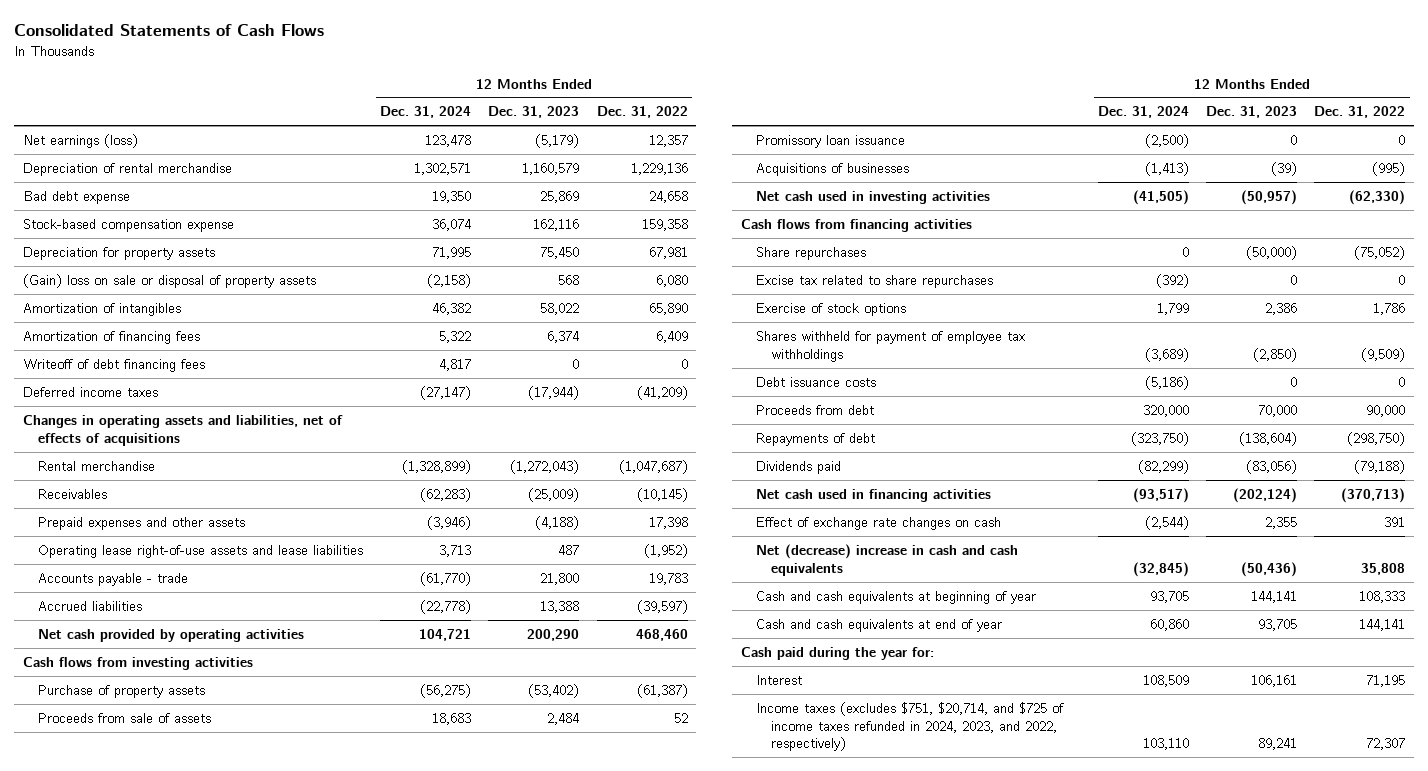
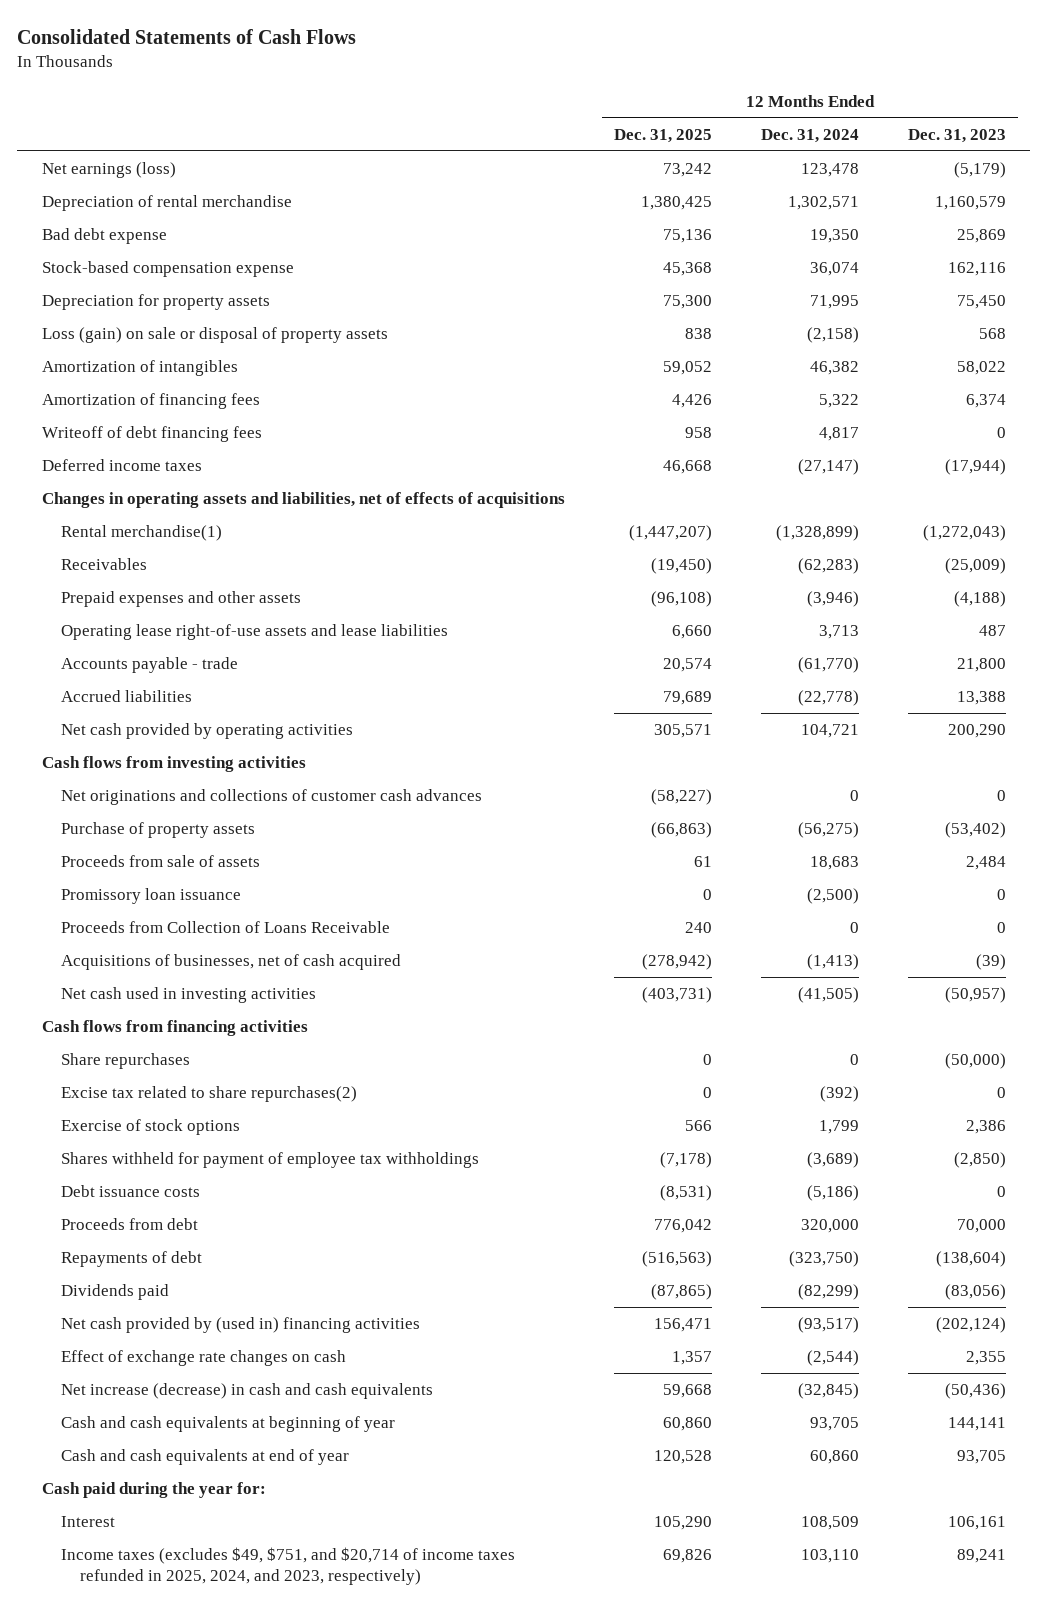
[596,106,688,119] Dec. 31, 2022 -> none
none -> [613,128,712,143] Dec. 31, 2025
[22,273,316,288] (Gain) loss on sale or disposal of property assets -> [41,327,388,344] Loss (gain) on sale or disposal of property assets
[37,460,155,471] Rental merchandise -> [60,525,222,542] Rental merchandise(1)
none -> [60,789,482,806] Net originations and collections of customer cash advances
none -> [60,921,390,934] Proceeds from Collection of Loans Receivable
[755,162,909,176] Acquisitions of businesses -> [60,954,401,971] Acquisitions of businesses, net of cash acquired
[755,274,993,288] Excise tax related to share repurchases -> [60,1086,357,1103] Excise tax related to share repurchases(2)
[755,488,991,502] Net cash used in financing activities -> [60,1317,420,1334] Net cash provided by (used in) financing activities
[755,543,1018,576] Net (decrease) increase in cash and cash equivalents -> [60,1383,433,1400] Net increase (decrease) in cash and cash equivalents
[755,701,1064,752] Income taxes (excludes $751, $20,714, and $725 of income taxes refunded in 2024, 2023, and 2022, respectively) -> [60,1547,515,1585] Income taxes (excludes $49, $751, and $20,714 of income taxes refunded in 2025, 2024, and 2023, respectively)

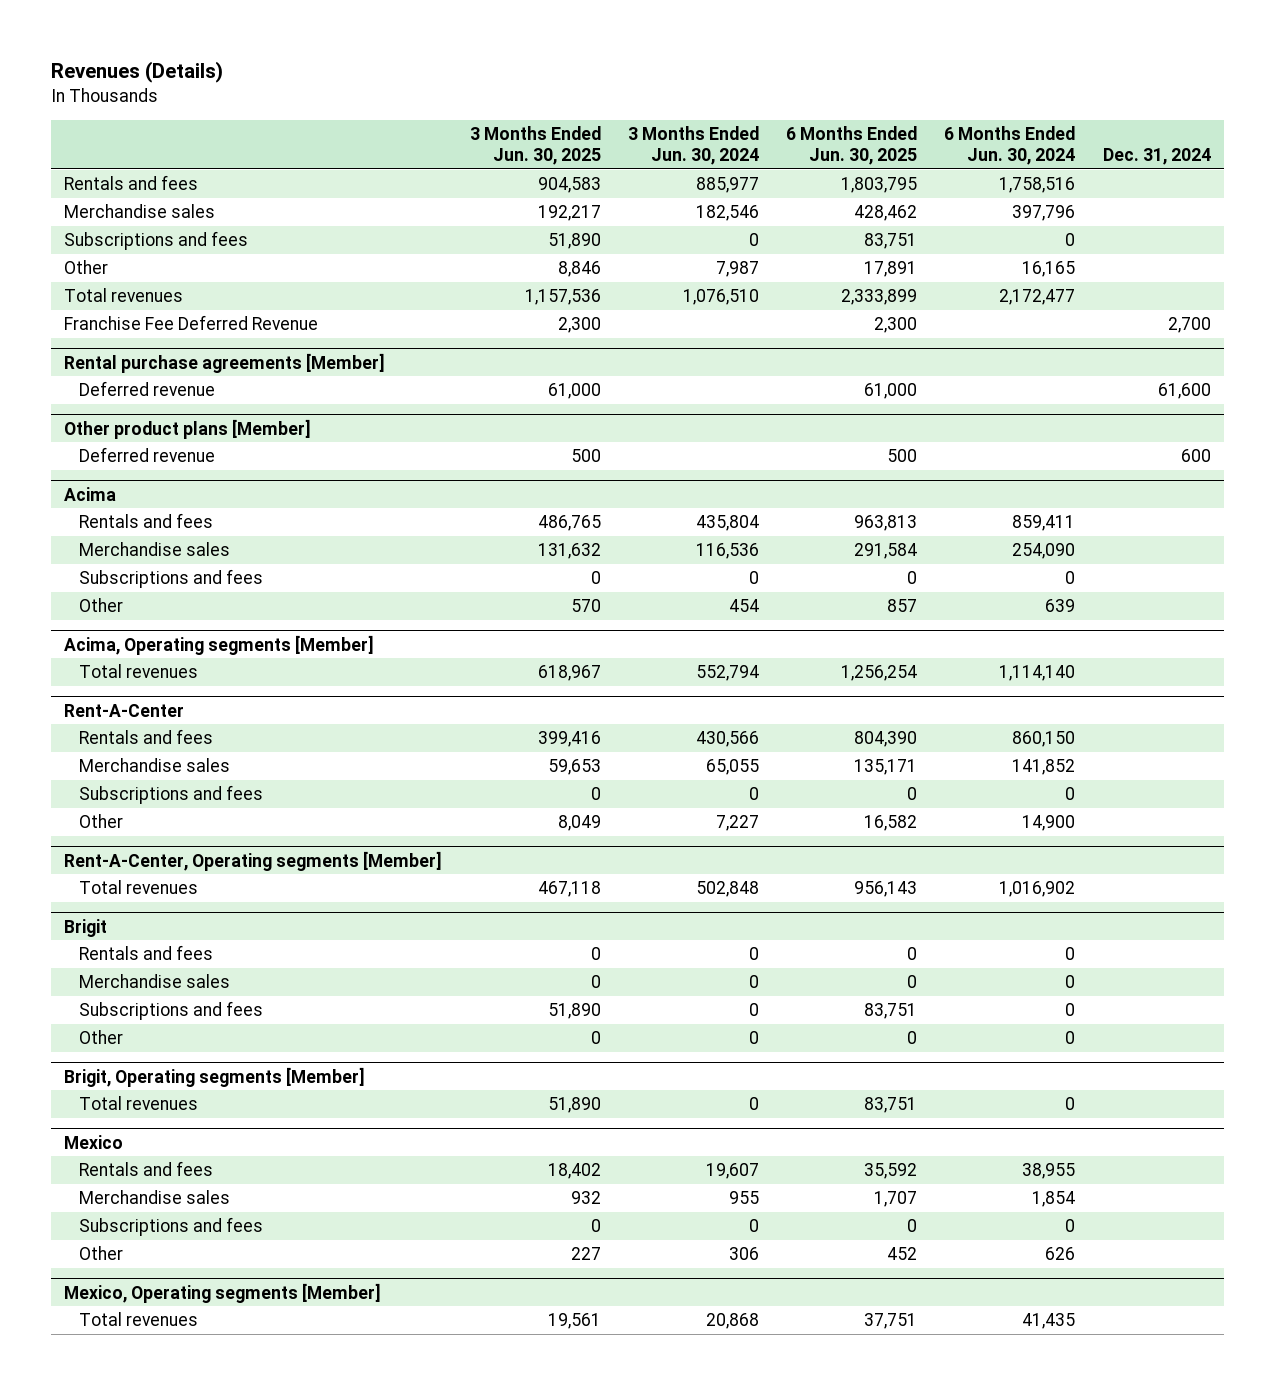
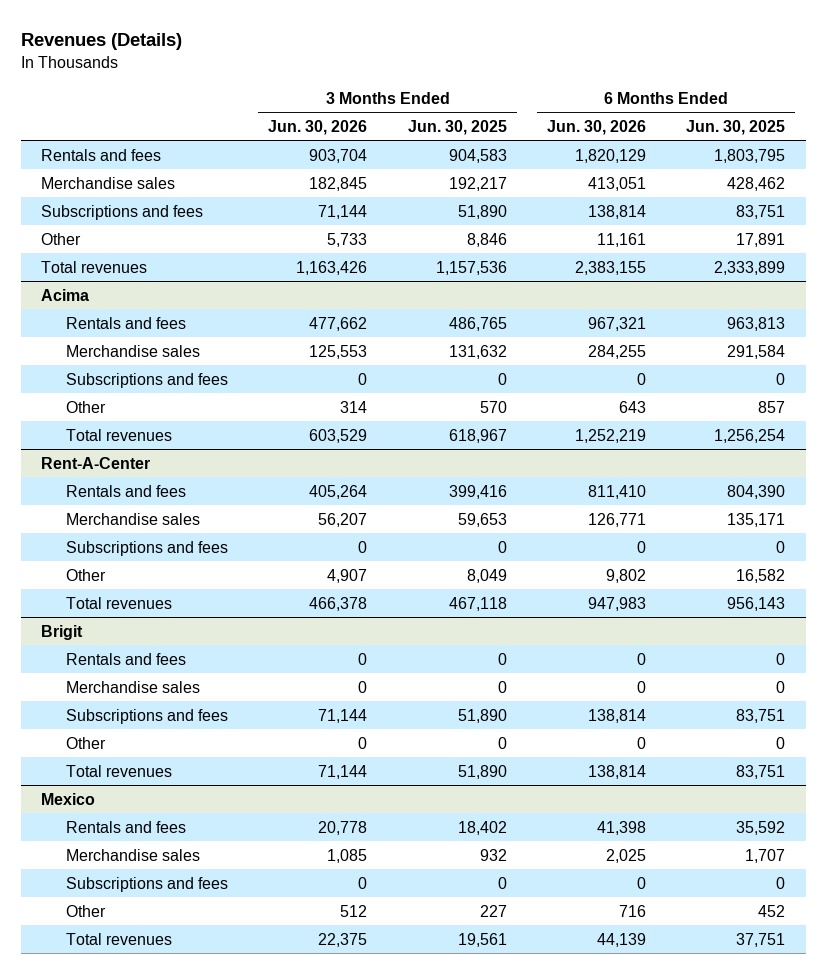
[627,125,759,165] 3 Months Ended Jun. 30, 2024 -> none
[944,125,1076,165] 6 Months Ended Jun. 30, 2024 -> none
[1102,147,1211,165] Dec. 31, 2024 -> none
none -> [268,119,368,135] Jun. 30, 2026
none -> [547,119,647,135] Jun. 30, 2026
[64,315,319,331] Franchise Fee Deferred Revenue -> none
[64,352,386,373] Rental purchase agreements [Member] -> none
[78,381,215,397] Deferred revenue -> none
[64,418,312,439] Other product plans [Member] -> none
[78,447,215,463] Deferred revenue -> none
[64,634,375,655] Acima, Operating segments [Member] -> none
[64,850,443,871] Rent-A-Center, Operating segments [Member] -> none
[64,1066,366,1087] Brigit, Operating segments [Member] -> none
[64,1282,382,1303] Mexico, Operating segments [Member] -> none

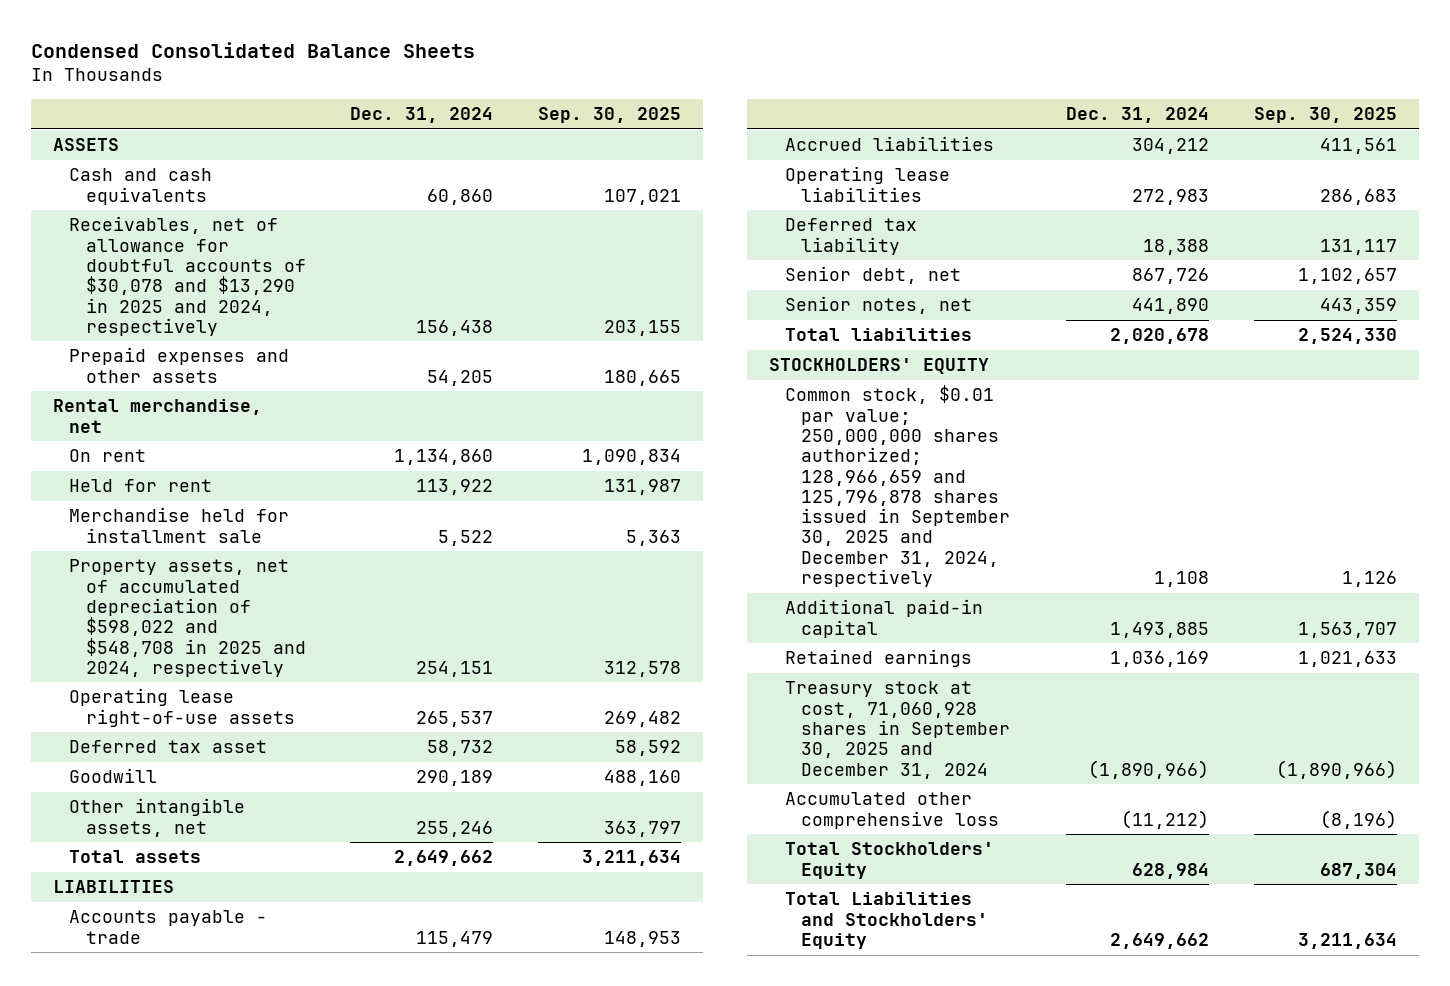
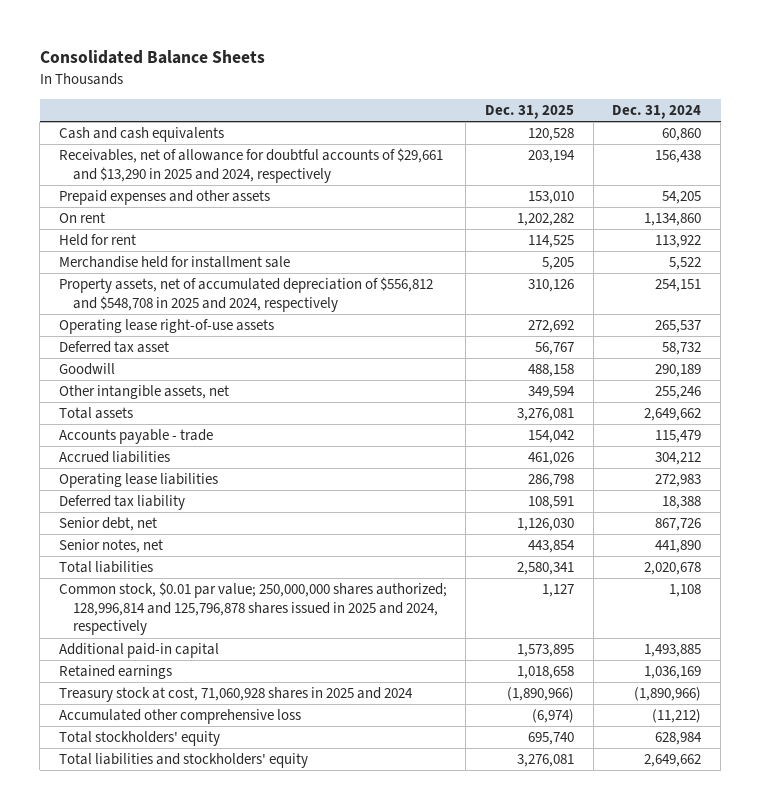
[30,41,475,58] Condensed Consolidated Balance Sheets -> [39,50,265,65] Consolidated Balance Sheets
[537,107,681,124] Sep. 30, 2025 -> none
none -> [485,105,575,120] Dec. 31, 2025
[53,138,120,152] ASSETS -> none
[69,216,306,336] Receivables, net of allowance for doubtful accounts of $30,078 and $13,290 in 2025 and 2024, respectively -> [58,148,443,183] Receivables, net of allowance for doubtful accounts of $29,661 and $13,290 in 2025 and 2024, respectively
[53,399,263,433] Rental merchandise, net -> none
[69,559,306,677] Property assets, net of accumulated depreciation of $598,022 and $548,708 in 2025 and 2024, respectively -> [58,277,433,312] Property assets, net of accumulated depreciation of $556,812 and $548,708 in 2025 and 2024, respectively
[53,880,175,894] LIABILITIES -> none
[768,358,989,375] STOCKHOLDERS' EQUITY -> none
[785,385,1011,588] Common stock, $0.01 par value; 250,000,000 shares authorized; 128,966,659 and 125,796,878 shares issued in September 30, 2025 and December 31, 2024, respectively -> [58,582,447,636] Common stock, $0.01 par value; 250,000,000 shares authorized; 128,996,814 and 125,796,878 shares issued in 2025 and 2024, respectively
[785,681,1011,779] Treasury stock at cost, 71,060,928 shares in September 30, 2025 and December 31, 2024 -> [58,687,413,703] Treasury stock at cost, 71,060,928 shares in 2025 and 2024
[785,842,995,879] Total Stockholders' Equity -> [58,731,220,747] Total stockholders' equity
[785,892,989,949] Total Liabilities and Stockholders' Equity -> [58,753,308,769] Total liabilities and stockholders' equity

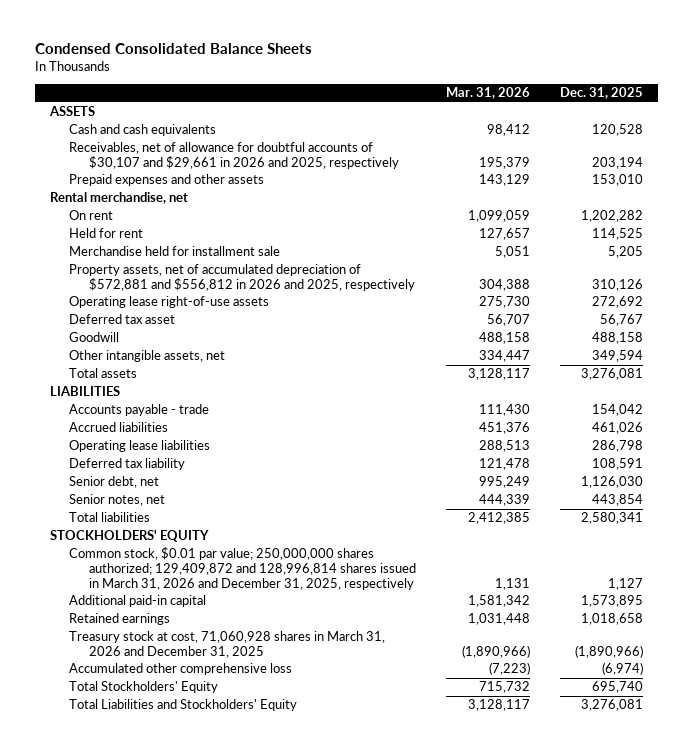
[39,50,265,65] Consolidated Balance Sheets -> [35,43,313,55] Condensed Consolidated Balance Sheets
[612,105,702,120] Dec. 31, 2024 -> none
none -> [445,87,530,100] Mar. 31, 2026
none -> [49,106,96,117] ASSETS
[58,148,443,183] Receivables, net of allowance for doubtful accounts of $29,661 and $13,290 in 2025 and 2024, respectively -> [69,142,399,170] Receivables, net of allowance for doubtful accounts of $30,107 and $29,661 in 2026 and 2025, respectively
none -> [50,192,189,205] Rental merchandise, net
[58,277,433,312] Property assets, net of accumulated depreciation of $556,812 and $548,708 in 2025 and 2024, respectively -> [69,264,415,292] Property assets, net of accumulated depreciation of $572,881 and $556,812 in 2026 and 2025, respectively
none -> [50,386,121,397] LIABILITIES
none -> [50,530,210,543] STOCKHOLDERS' EQUITY
[58,582,447,636] Common stock, $0.01 par value; 250,000,000 shares authorized; 128,996,814 and 125,796,878 shares issued in 2025 and 2024, respectively -> [69,547,416,590] Common stock, $0.01 par value; 250,000,000 shares authorized; 129,409,872 and 128,996,814 shares issued in March 31, 2026 and December 31, 2025, respectively
[58,687,413,703] Treasury stock at cost, 71,060,928 shares in 2025 and 2024 -> [69,631,386,659] Treasury stock at cost, 71,060,928 shares in March 31, 2026 and December 31, 2025
[58,731,220,747] Total stockholders' equity -> [69,681,219,694] Total Stockholders' Equity
[58,753,308,769] Total liabilities and stockholders' equity -> [69,699,298,712] Total Liabilities and Stockholders' Equity

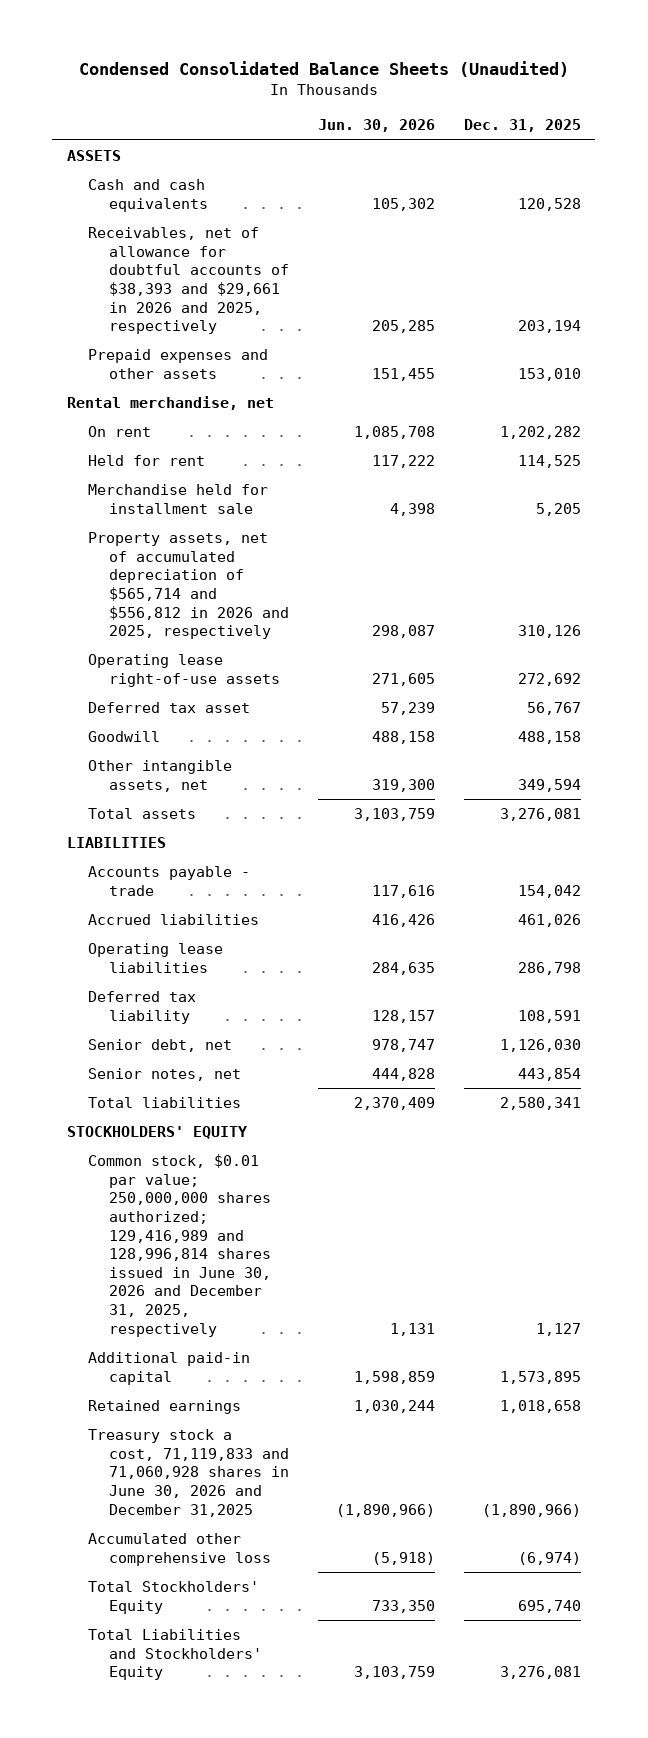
[35,43,313,55] Condensed Consolidated Balance Sheets -> [78,61,569,78] Condensed Consolidated Balance Sheets (Unaudited)
[445,87,530,100] Mar. 31, 2026 -> none
none -> [318,119,436,133] Jun. 30, 2026
[69,142,399,170] Receivables, net of allowance for doubtful accounts of $30,107 and $29,661 in 2026 and 2025, respectively -> [87,227,290,335] Receivables, net of allowance for doubtful accounts of $38,393 and $29,661 in 2026 and 2025, respectively
[69,264,415,292] Property assets, net of accumulated depreciation of $572,881 and $556,812 in 2026 and 2025, respectively -> [87,532,290,640] Property assets, net of accumulated depreciation of $565,714 and $556,812 in 2026 and 2025, respectively
[69,547,416,590] Common stock, $0.01 par value; 250,000,000 shares authorized; 129,409,872 and 128,996,814 shares issued in March 31, 2026 and December 31, 2025, respectively -> [87,1154,272,1337] Common stock, $0.01 par value; 250,000,000 shares authorized; 129,416,989 and 128,996,814 shares issued in June 30, 2026 and December 31, 2025, respectively
[69,631,386,659] Treasury stock at cost, 71,060,928 shares in March 31, 2026 and December 31, 2025 -> [87,1429,290,1517] Treasury stock a cost, 71,119,833 and 71,060,928 shares in June 30, 2026 and December 31,2025

